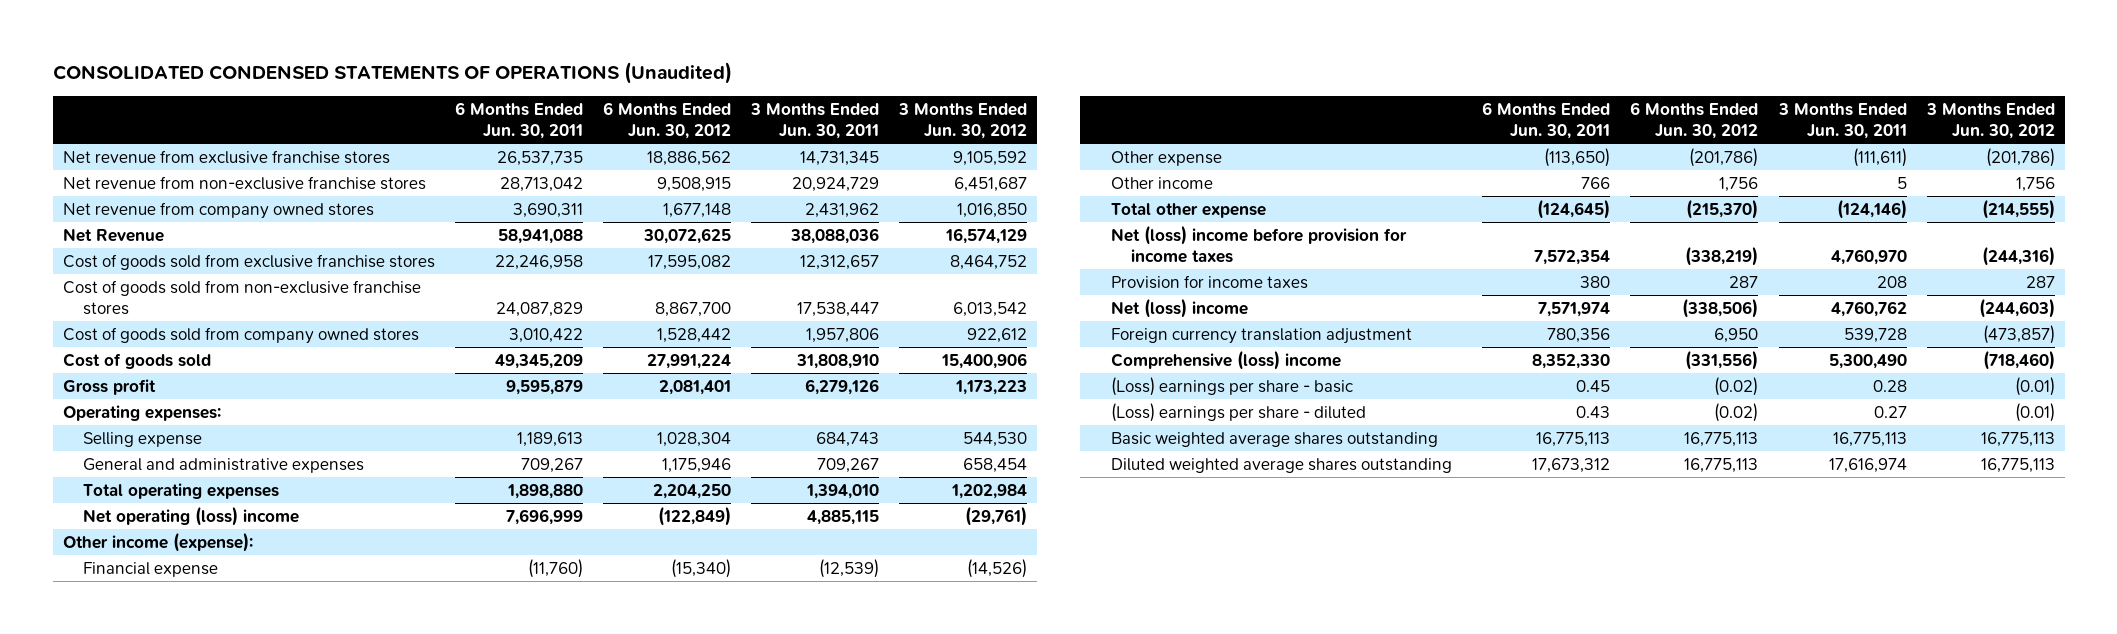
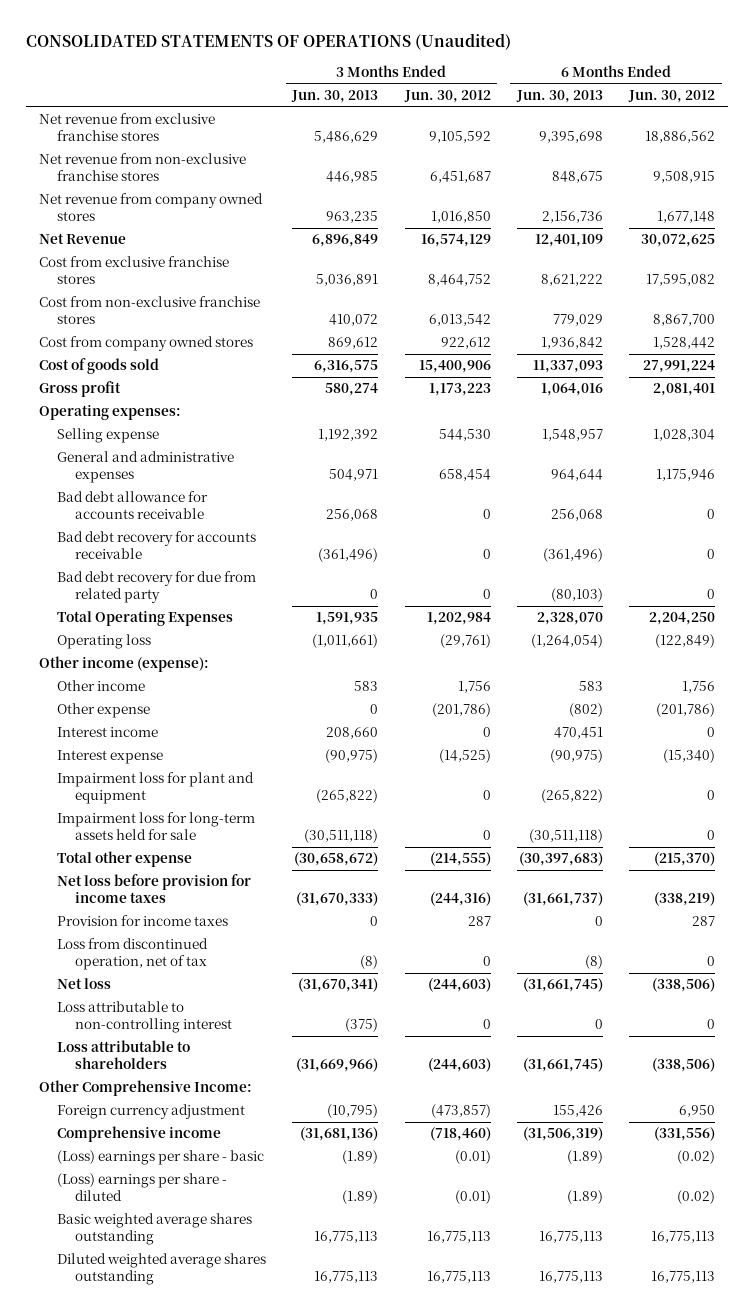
[52,62,732,85] CONSOLIDATED CONDENSED STATEMENTS OF OPERATIONS (Unaudited) -> [25,32,511,50] CONSOLIDATED STATEMENTS OF OPERATIONS (Unaudited)
[454,101,583,140] 6 Months Ended Jun. 30, 2011 -> none
[750,102,880,140] 3 Months Ended Jun. 30, 2011 -> none
none -> [291,90,379,104] Jun. 30, 2013
none -> [515,90,603,104] Jun. 30, 2013
[62,253,435,270] Cost of goods sold from exclusive franchise stores -> [39,256,230,284] Cost from exclusive franchise stores
[62,279,421,316] Cost of goods sold from non-exclusive franchise stores -> [39,296,261,324] Cost from non-exclusive franchise stores
[62,326,419,344] Cost of goods sold from company owned stores -> [39,336,254,352] Cost from company owned stores
none -> [57,491,209,519] Bad debt allowance for accounts receivable
none -> [57,531,257,559] Bad debt recovery for accounts receivable
none -> [57,571,257,603] Bad debt recovery for due from related party
[83,482,280,499] Total operating expenses -> [57,611,234,627] Total Operating Expenses
[83,505,300,526] Net operating (loss) income -> [57,634,152,650] Operating loss
[83,561,219,577] Financial expense -> none
[1110,150,1222,166] Other expense -> [57,703,151,719] Other expense
none -> [57,727,159,738] Interest income
none -> [57,750,164,765] Interest expense
none -> [57,772,255,804] Impairment loss for plant and equipment
none -> [57,812,256,840] Impairment loss for long-term assets held for sale
[1110,224,1407,264] Net (loss) income before provision for income taxes -> [57,874,252,903] Net loss before provision for income taxes
none -> [57,938,209,970] Loss from discontinued operation, net of tax
none -> [57,978,112,990] Net loss
none -> [57,1001,232,1033] Loss attributable to non-controlling interest
[1110,297,1248,318] Net (loss) income -> [57,1040,191,1069] Loss attributable to shareholders
none -> [39,1080,253,1097] Other Comprehensive Income:
[1110,327,1412,344] Foreign currency translation adjustment -> [57,1104,246,1120] Foreign currency adjustment
[1110,349,1341,370] Comprehensive (loss) income -> [57,1126,222,1143] Comprehensive income

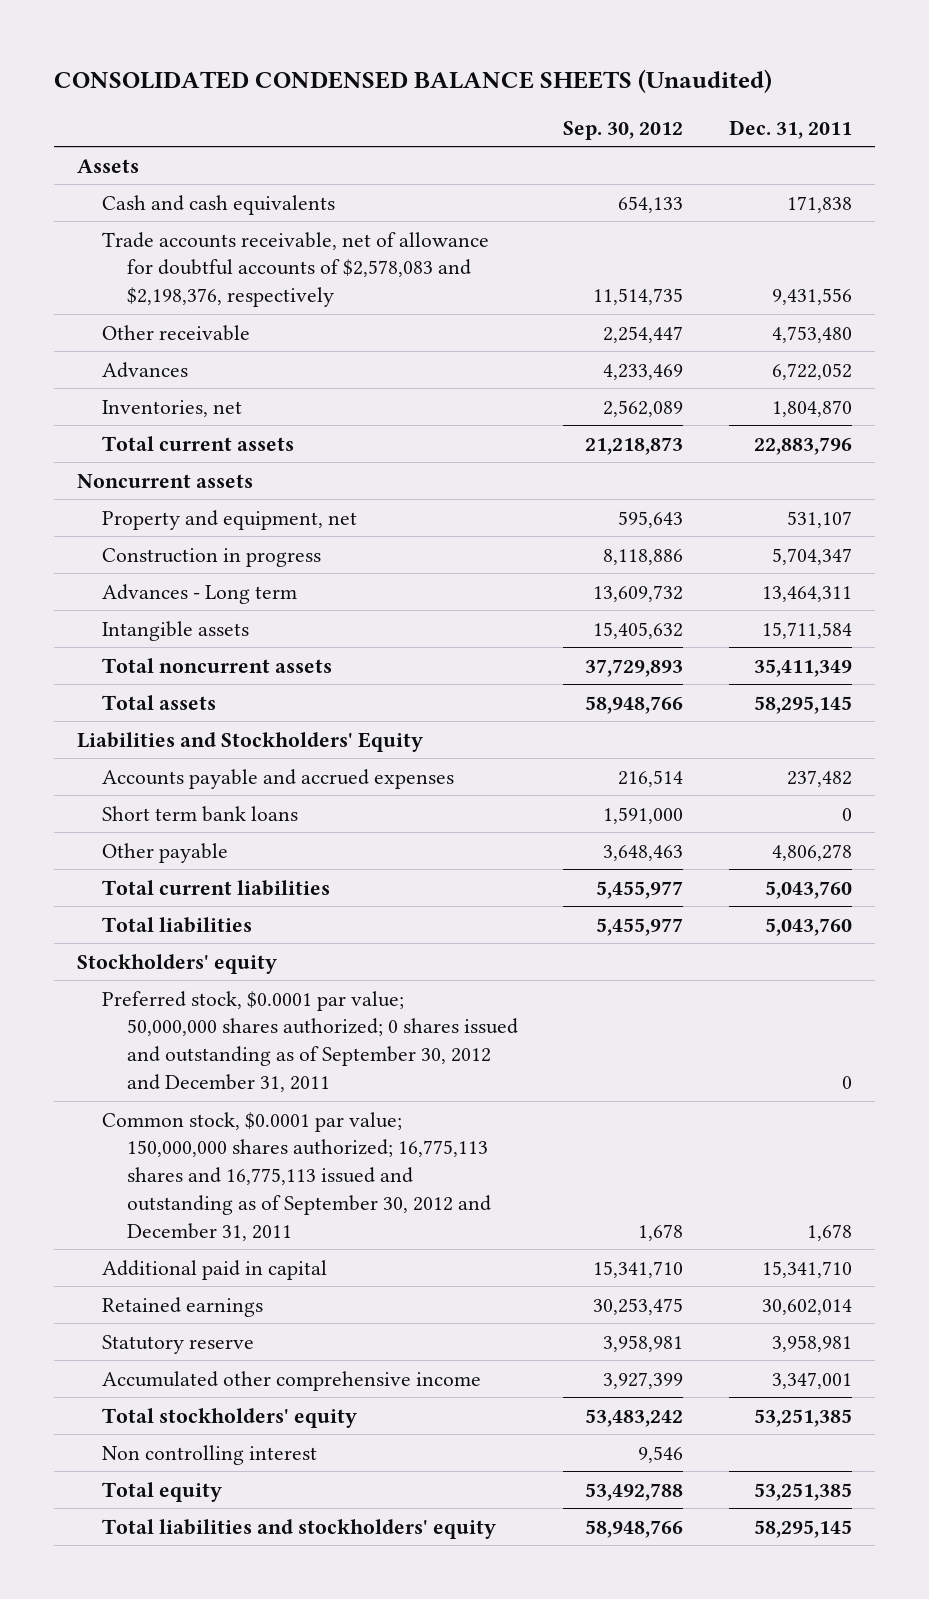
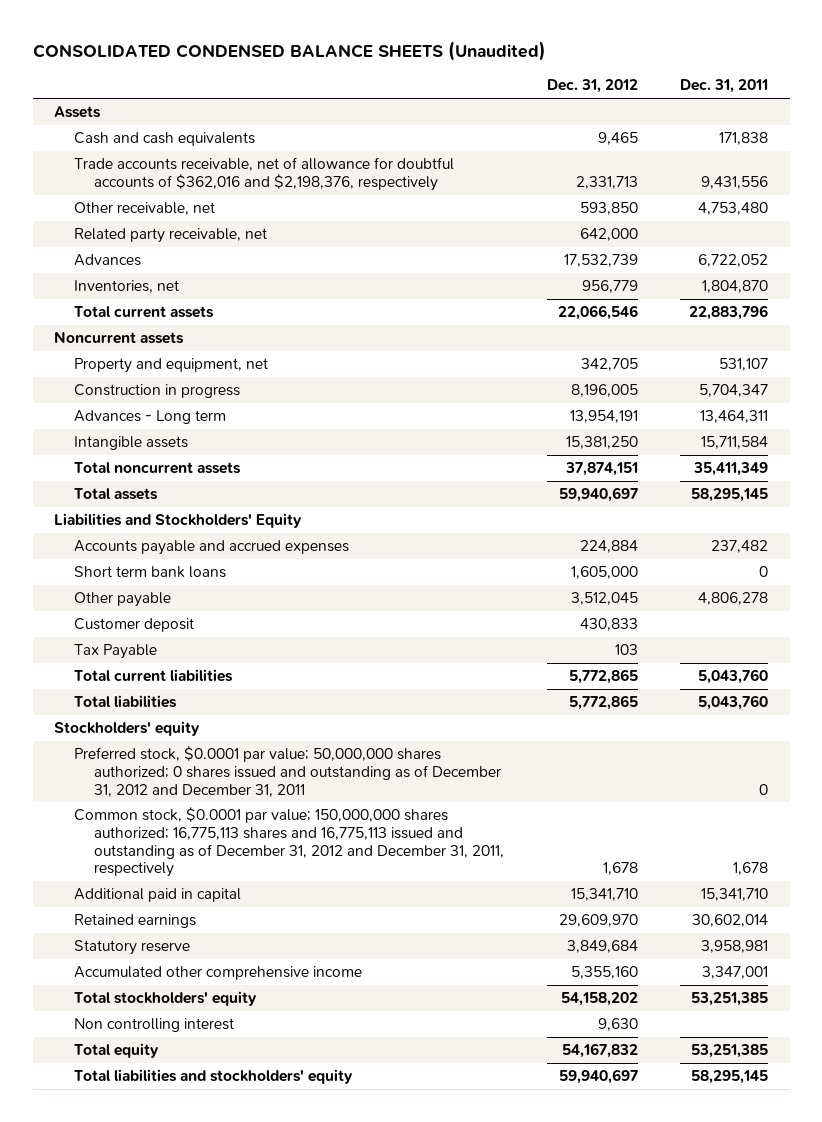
[563,121,684,141] Sep. 30, 2012 -> none
none -> [546,79,638,94] Dec. 31, 2012
[101,231,489,308] Trade accounts receivable, net of allowance for doubtful accounts of $2,578,083 and $2,198,376, respectively -> [73,157,454,191] Trade accounts receivable, net of allowance for doubtful accounts of $362,016 and $2,198,376, respectively
[101,324,250,341] Other receivable -> [73,202,215,216] Other receivable, net
none -> [73,228,267,244] Related party receivable, net
none -> [73,618,194,633] Customer deposit
none -> [73,644,157,660] Tax Payable
[101,990,518,1093] Preferred stock, $0.0001 par value; 50,000,000 shares authorized; 0 shares issued and outstanding as of September 30, 2012 and December 31, 2011 -> [73,746,501,797] Preferred stock, $0.0001 par value; 50,000,000 shares authorized; 0 shares issued and outstanding as of December 31, 2012 and December 31, 2011
[101,1111,491,1241] Common stock, $0.0001 par value; 150,000,000 shares authorized; 16,775,113 shares and 16,775,113 issued and outstanding as of September 30, 2012 and December 31, 2011 -> [73,807,504,878] Common stock, $0.0001 par value; 150,000,000 shares authorized; 16,775,113 shares and 16,775,113 issued and outstanding as of December 31, 2012 and December 31, 2011, respectively

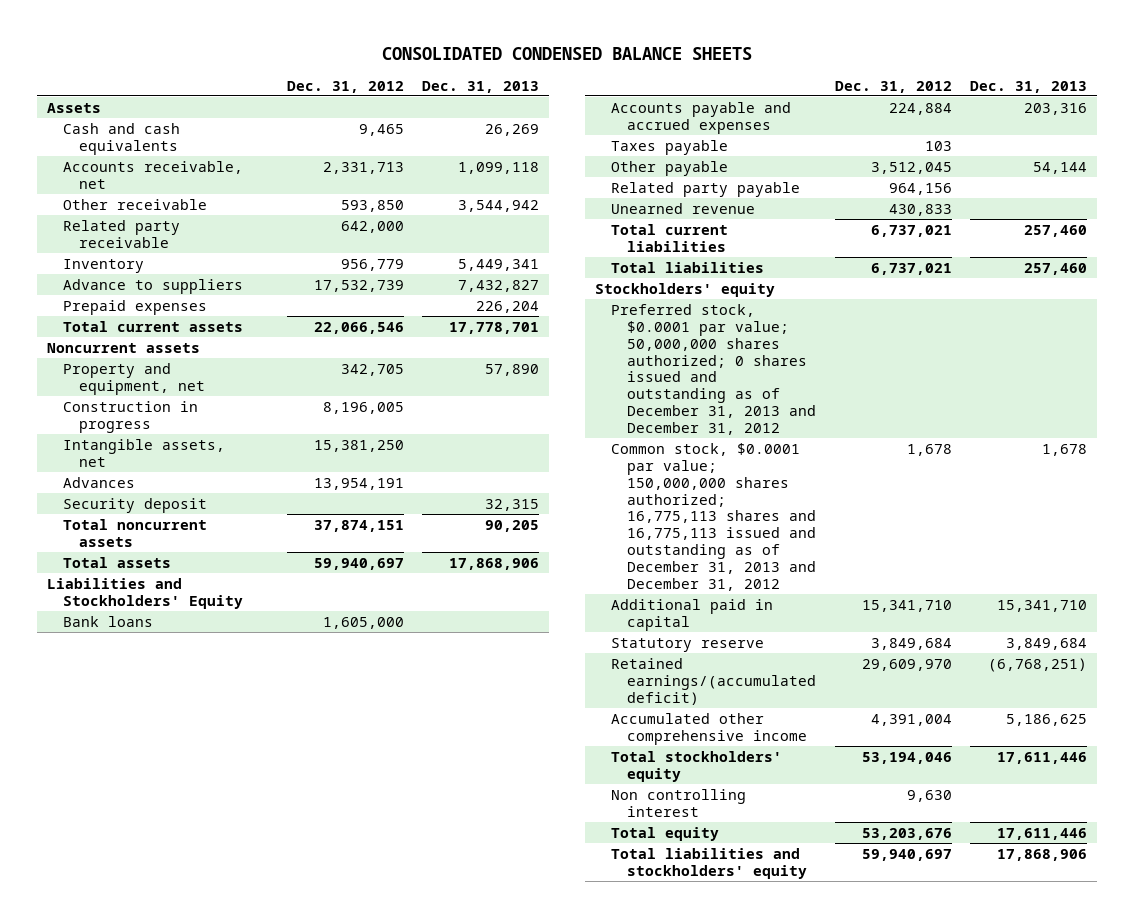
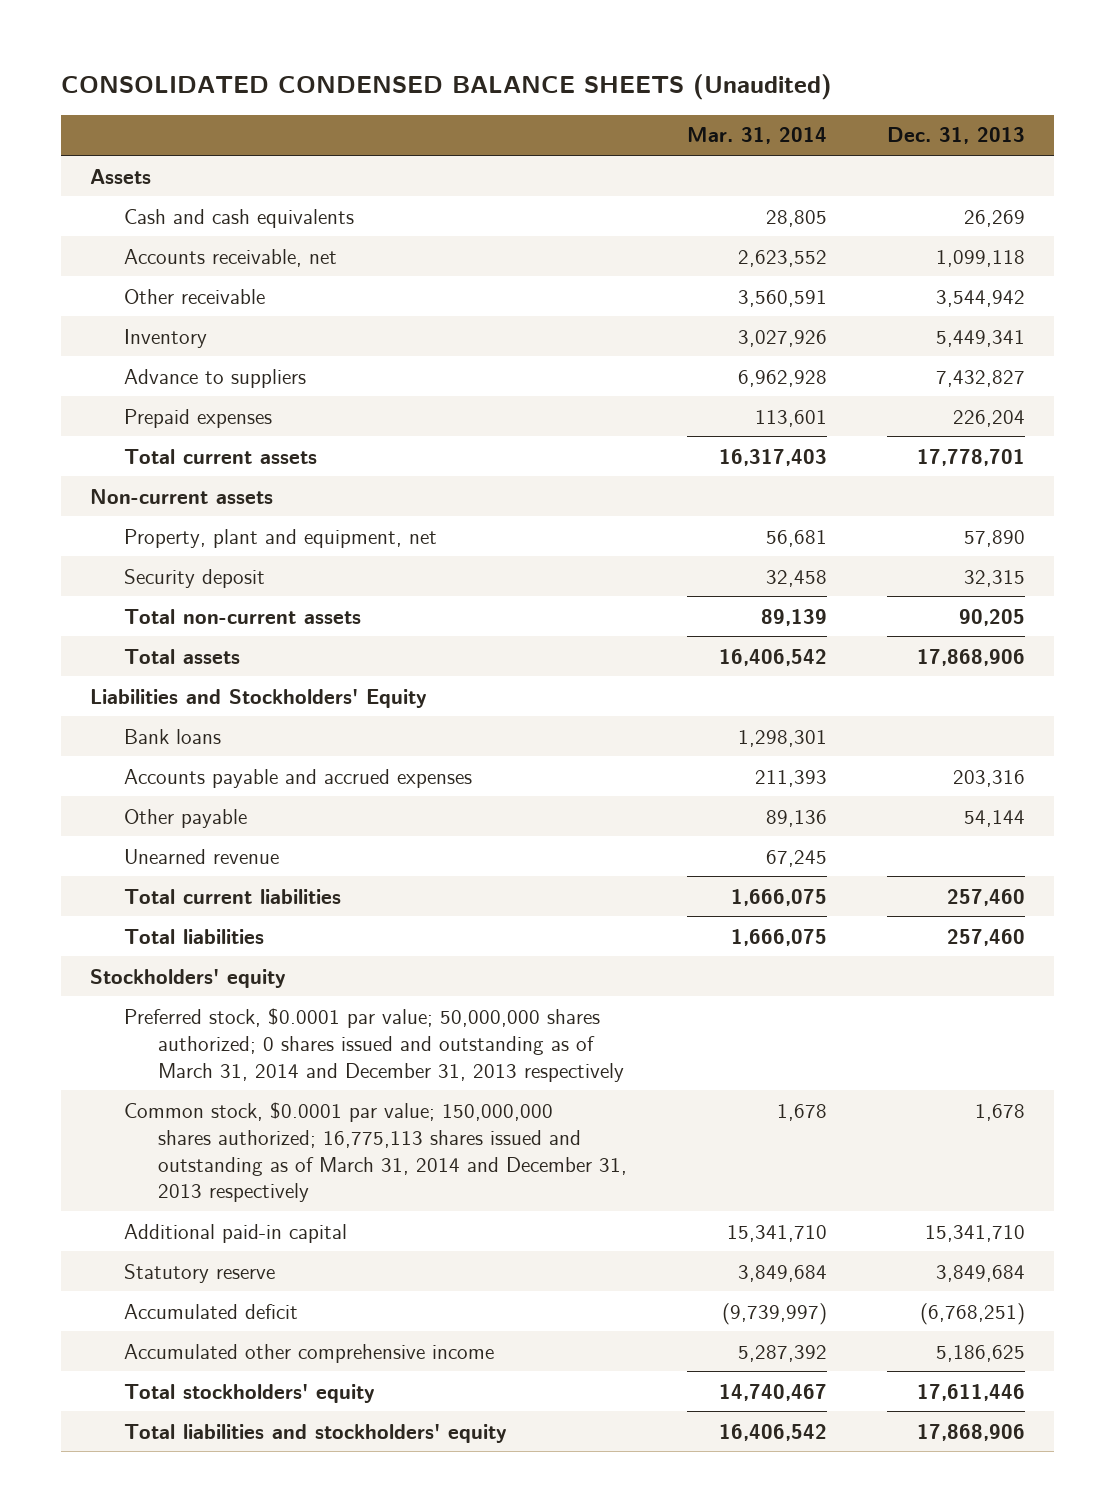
[382,47,753,61] CONSOLIDATED CONDENSED BALANCE SHEETS -> [60,74,832,101] CONSOLIDATED CONDENSED BALANCE SHEETS (Unaudited)
[286,80,404,93] Dec. 31, 2012 -> none
none -> [686,127,827,145] Mar. 31, 2014
[62,219,180,248] Related party receivable -> none
[62,400,198,433] Construction in progress -> none
[62,438,225,467] Intangible assets, net -> none
[62,476,135,488] Advances -> none
[46,342,200,353] Noncurrent assets -> [90,488,274,504] Non-current assets
[62,362,205,395] Property and equipment, net -> [124,528,438,548] Property, plant and equipment, net
[62,518,207,547] Total noncurrent assets -> [124,608,362,624] Total non-current assets
[610,139,728,155] Taxes payable -> none
[610,181,800,197] Related party payable -> none
[610,303,816,436] Preferred stock, $0.0001 par value; 50,000,000 shares authorized; 0 shares issued and outstanding as of December 31, 2013 and December 31, 2012 -> [124,1007,624,1082] Preferred stock, $0.0001 par value; 50,000,000 shares authorized; 0 shares issued and outstanding as of March 31, 2014 and December 31, 2013 respectively
[610,442,816,592] Common stock, $0.0001 par value; 150,000,000 shares authorized; 16,775,113 shares and 16,775,113 issued and outstanding as of December 31, 2013 and December 31, 2012 -> [124,1101,627,1203] Common stock, $0.0001 par value; 150,000,000 shares authorized; 16,775,113 shares issued and outstanding as of March 31, 2014 and December 31, 2013 respectively
[610,598,773,631] Additional paid in capital -> [124,1223,348,1243] Additional paid-in capital
[610,657,816,705] Retained earnings/(accumulated deficit) -> [124,1303,299,1319] Accumulated deficit
[610,788,746,817] Non controlling interest -> none
[610,826,719,841] Total equity -> none

